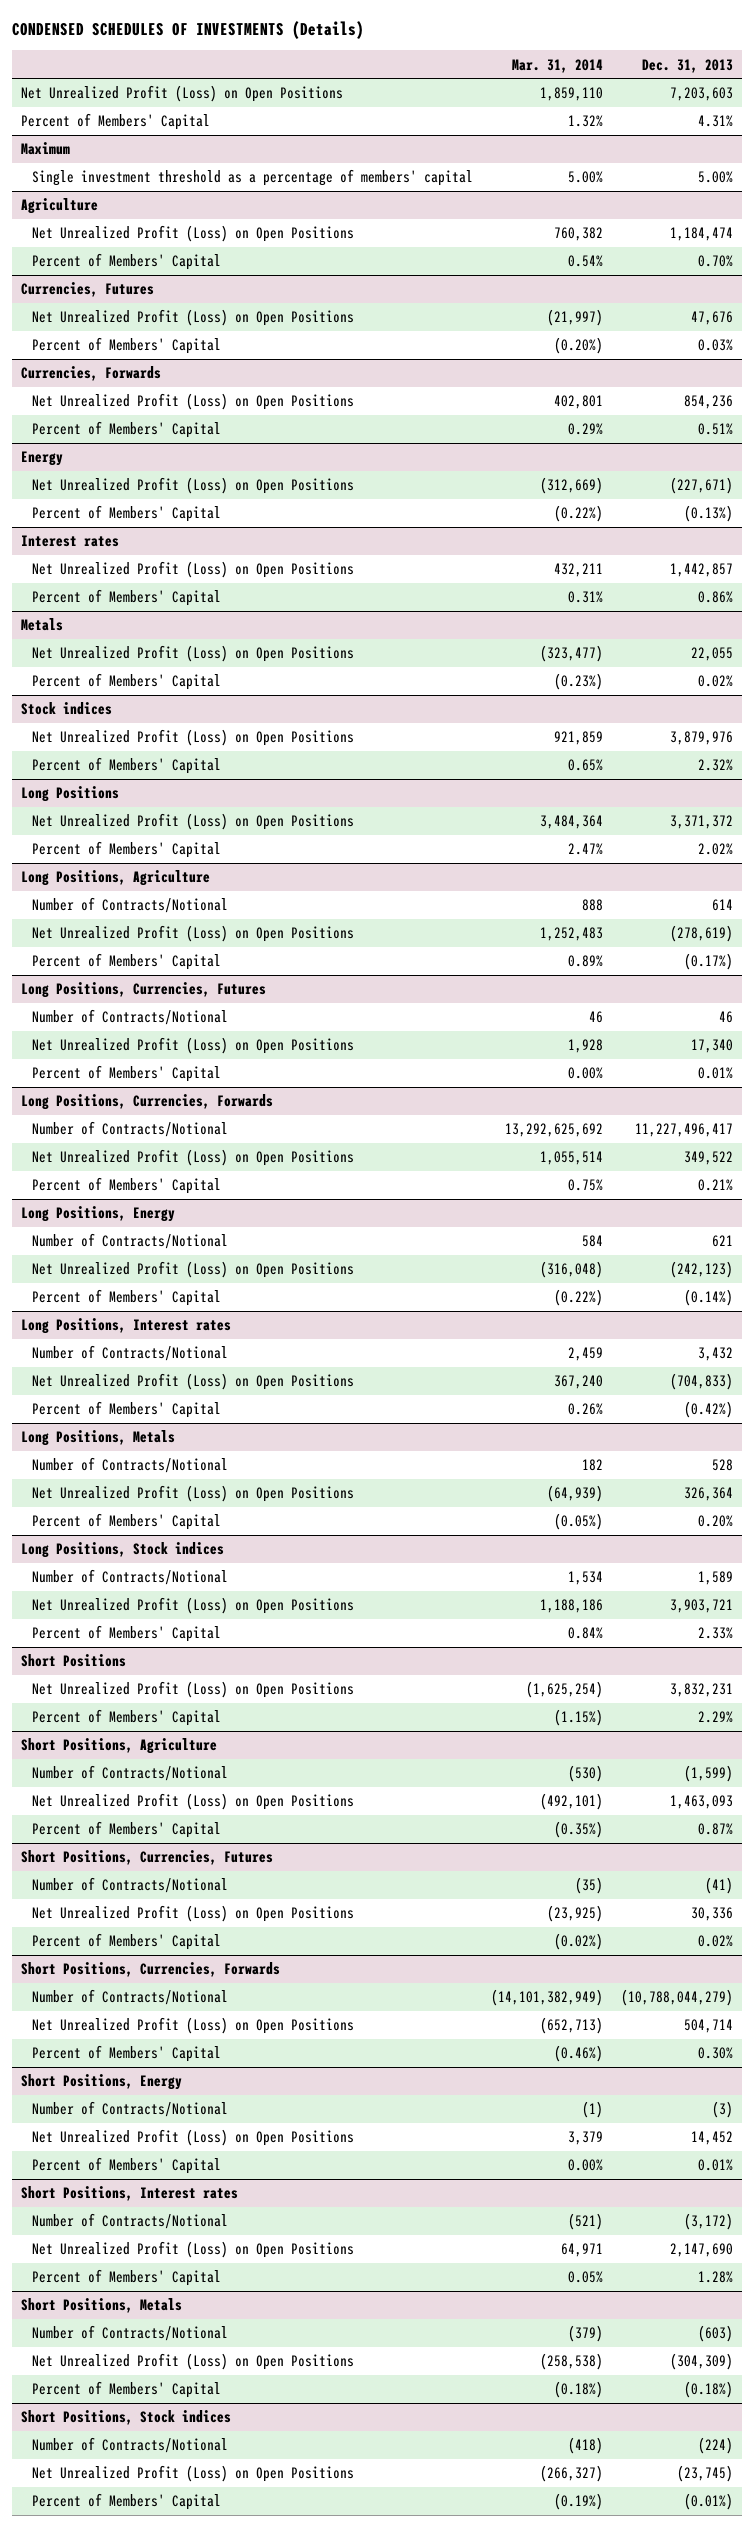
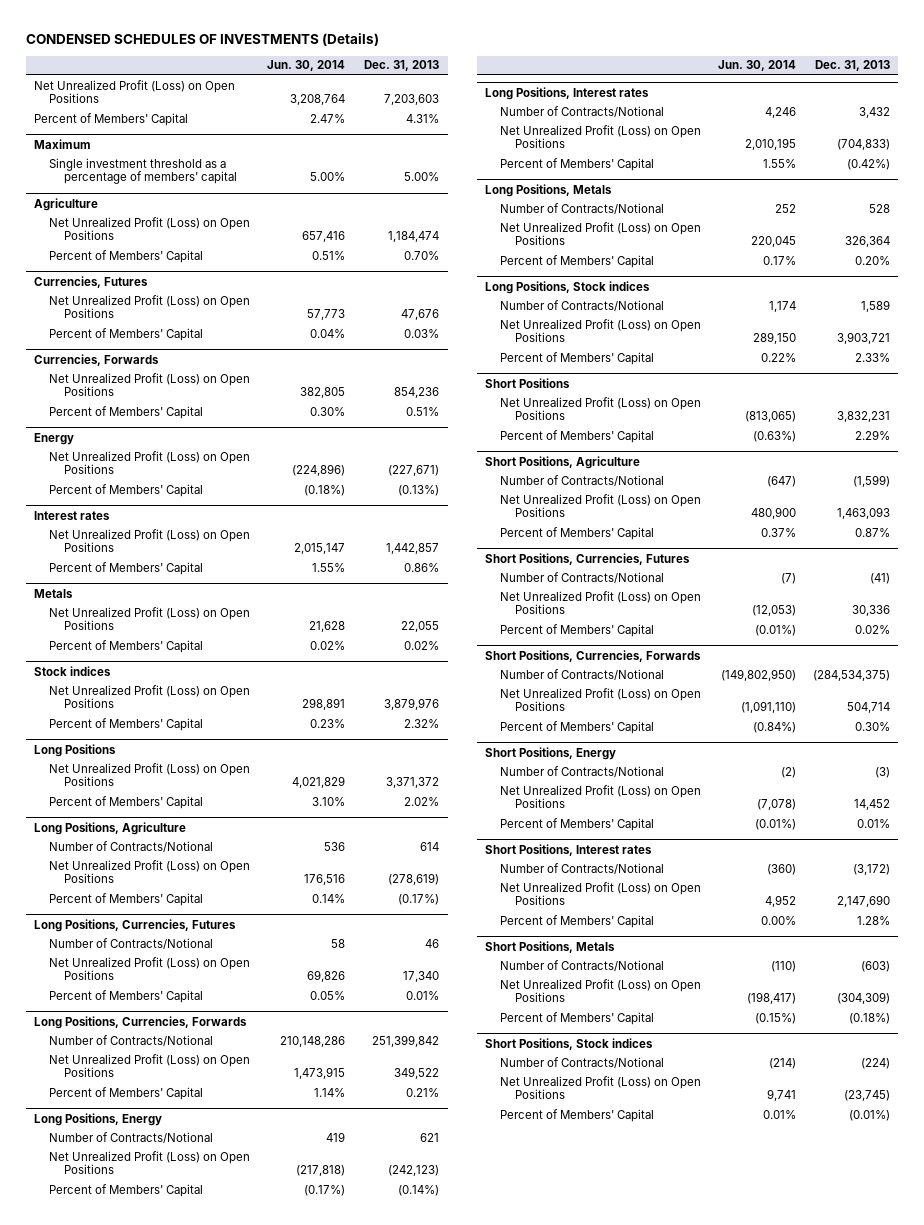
[511,58,603,73] Mar. 31, 2014 -> none
none -> [267,60,346,72] Jun. 30, 2014
[634,1123,733,1138] 11,227,496,417 -> [372,1034,440,1047] 251,399,842
[620,1989,733,2007] (10,788,044,279) -> [812,669,890,681] (284,534,375)

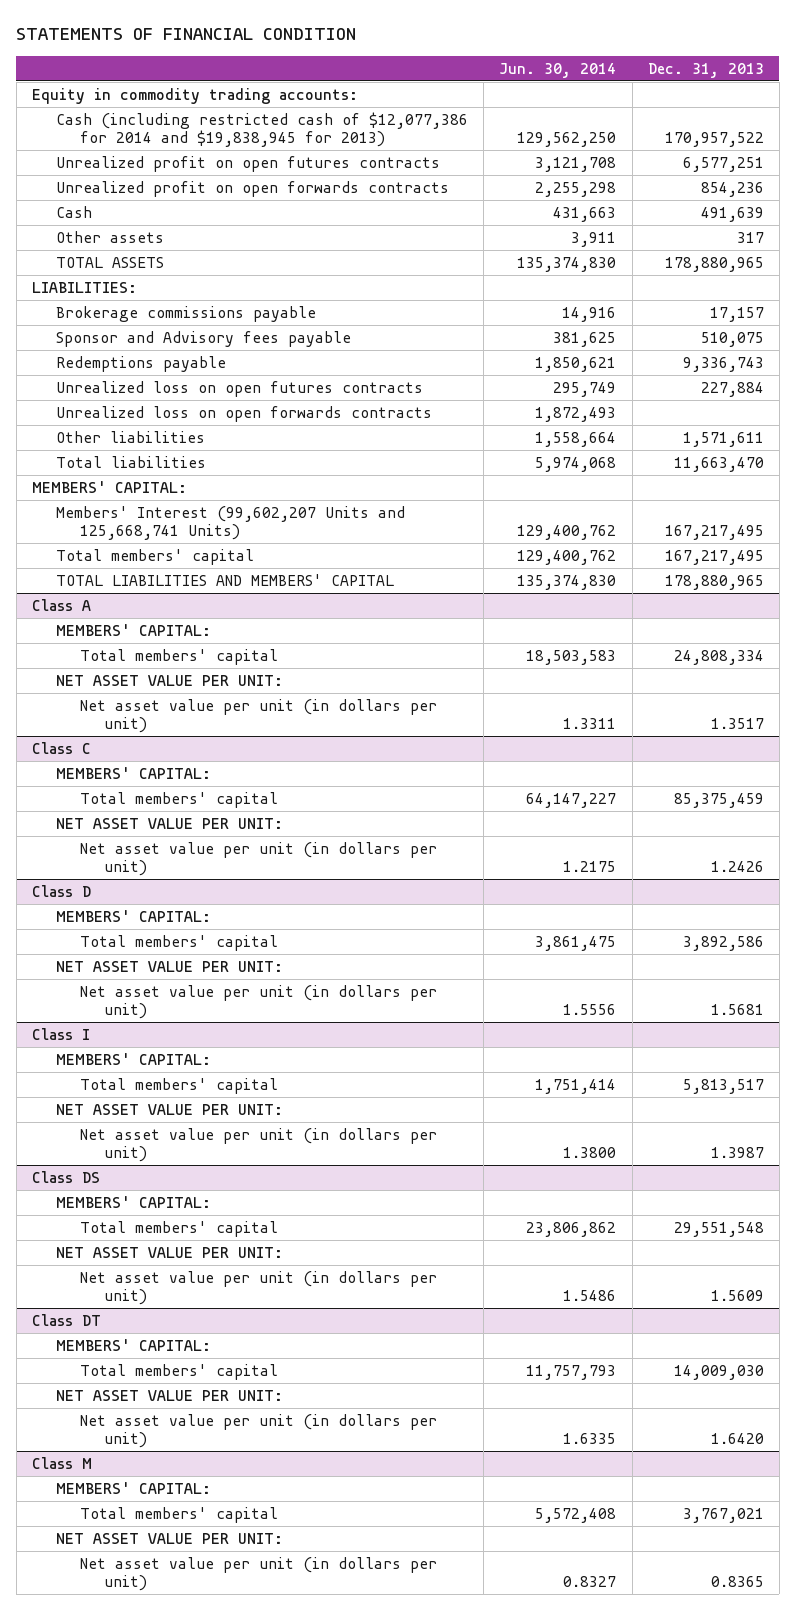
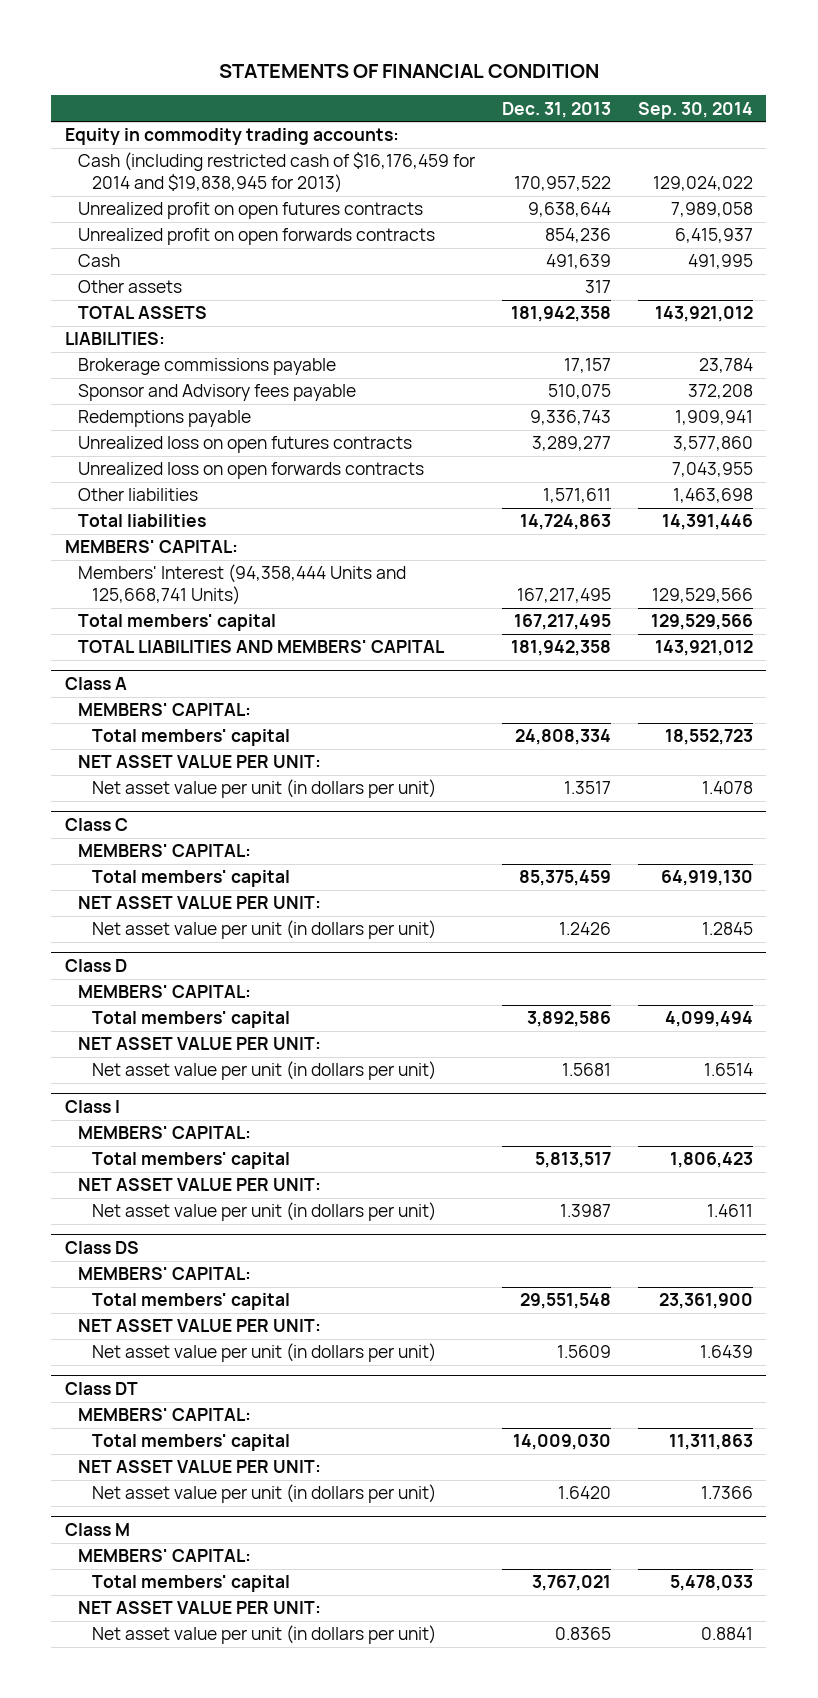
[499,62,617,78] Jun. 30, 2014 -> none
none -> [637,101,753,119] Sep. 30, 2014
[55,111,468,148] Cash (including restricted cash of $12,077,386 for 2014 and $19,838,945 for 2013) -> [78,152,476,193] Cash (including restricted cash of $16,176,459 for 2014 and $19,838,945 for 2013)
[682,156,764,172] 6,577,251 -> [528,202,612,218] 9,638,644
[664,256,764,272] 178,880,965 -> [511,306,612,323] 181,942,358
[700,381,764,397] 227,884 -> [532,436,612,452] 3,289,277
[673,456,764,472] 11,663,470 -> [520,514,612,531] 14,724,863
[55,505,405,541] Members' Interest (99,602,207 Units and 125,668,741 Units) -> [78,564,407,605] Members' Interest (94,358,444 Units and 125,668,741 Units)
[664,574,764,590] 178,880,965 -> [511,640,612,657] 181,942,358

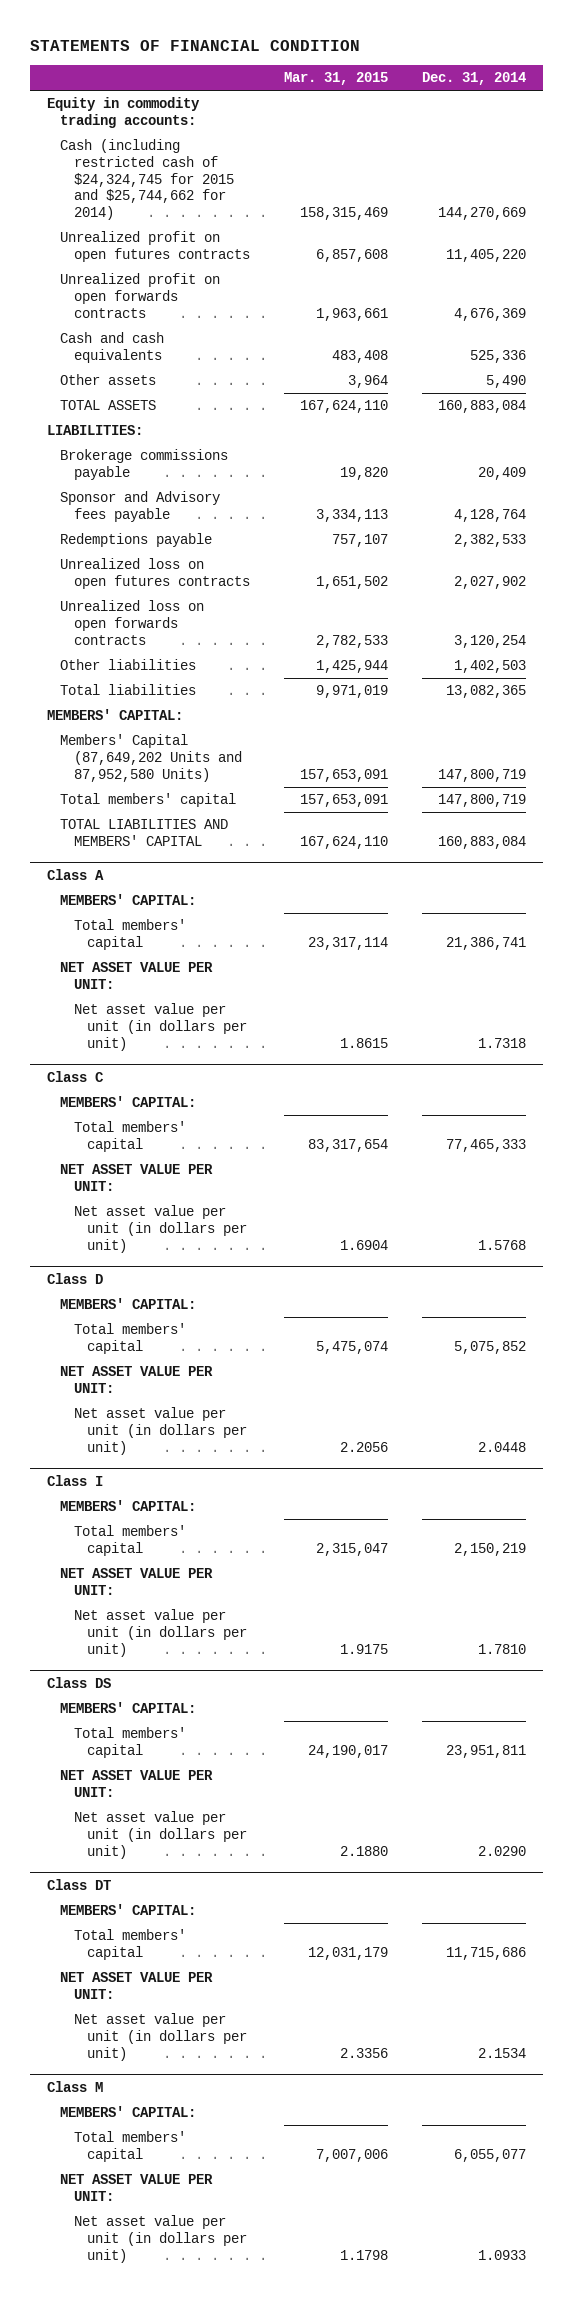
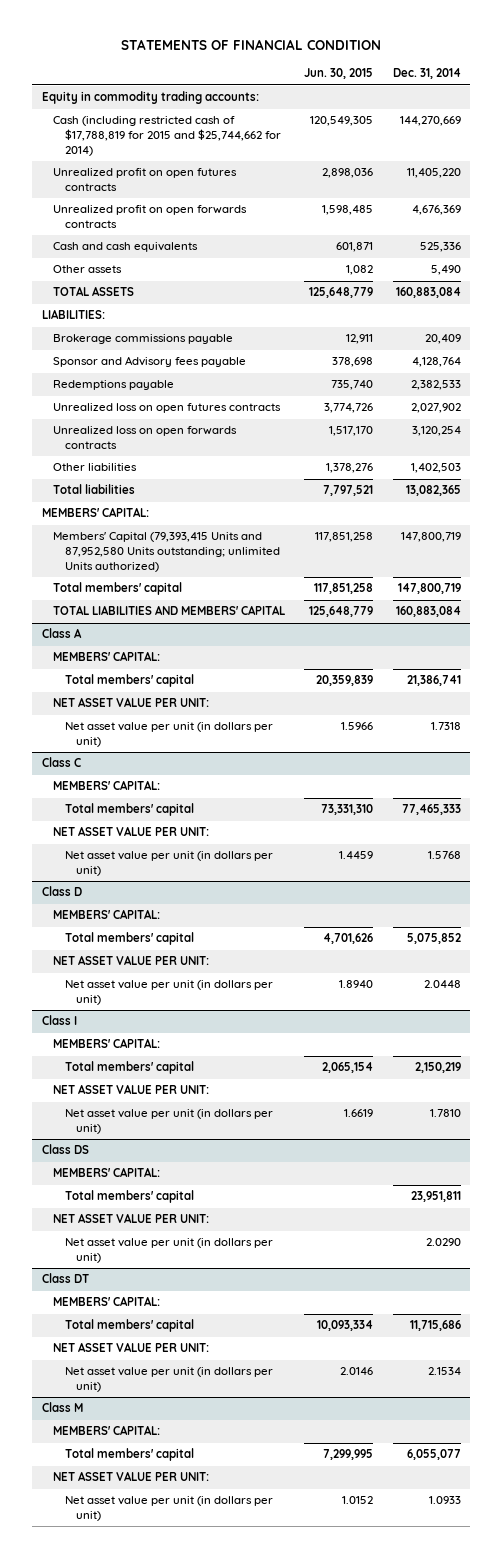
[283,72,388,86] Mar. 31, 2015 -> none
none -> [304,68,374,80] Jun. 30, 2015
[60,139,234,220] Cash (including restricted cash of $24,324,745 for 2015 and $25,744,662 for 2014) -> [53,116,281,156] Cash (including restricted cash of $17,788,819 for 2015 and $25,744,662 for 2014)
[60,734,242,782] Members' Capital (87,649,202 Units and 87,952,580 Units) -> [53,532,280,572] Members' Capital (79,393,415 Units and 87,952,580 Units outstanding; unlimited Units authorized)

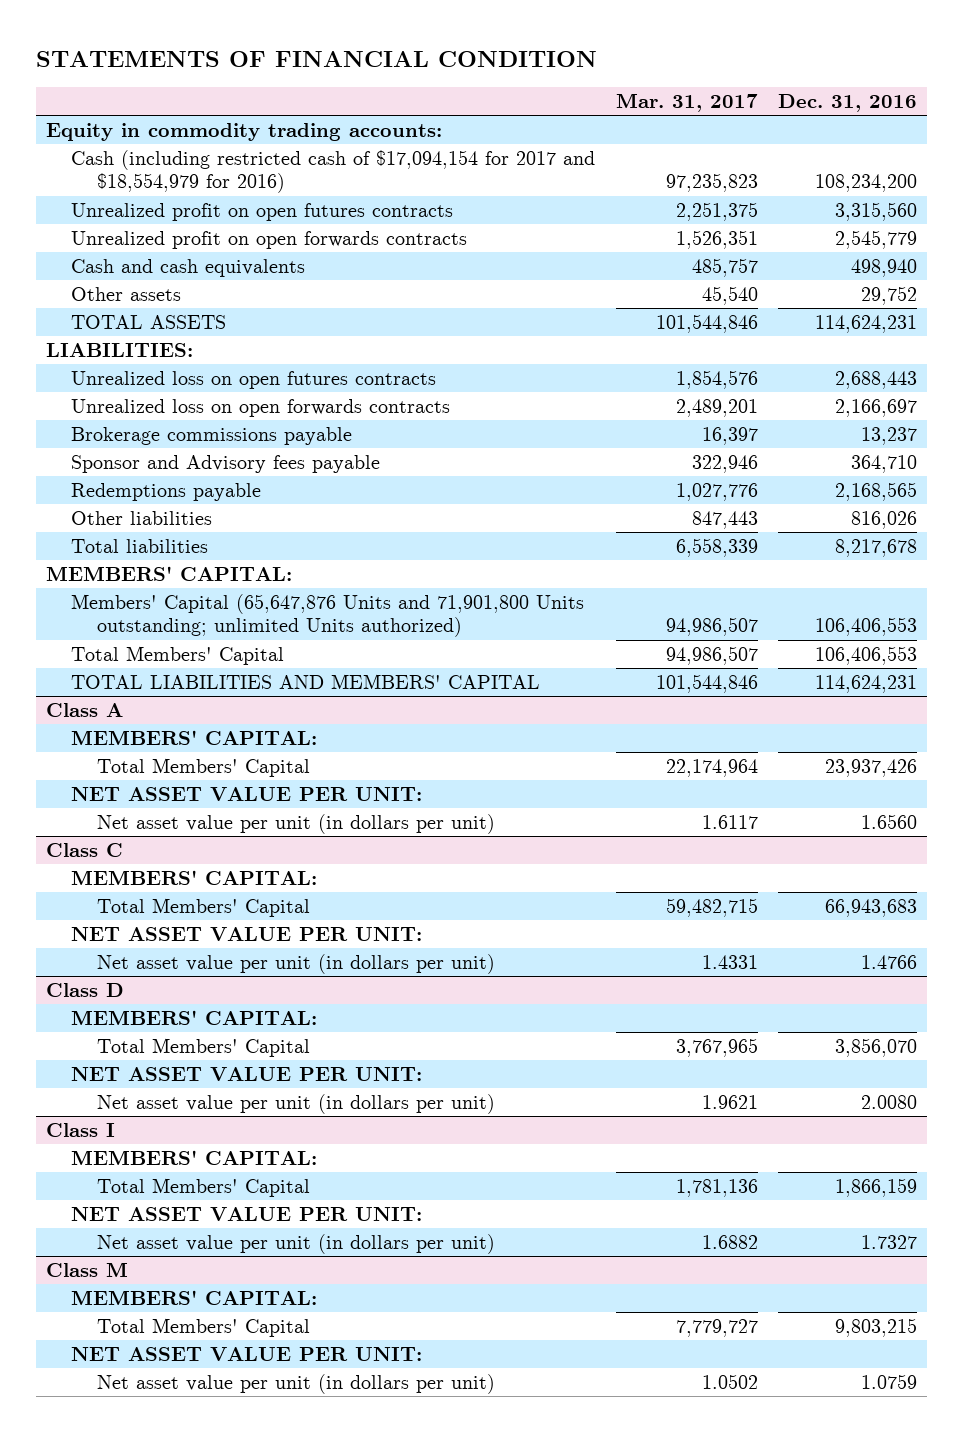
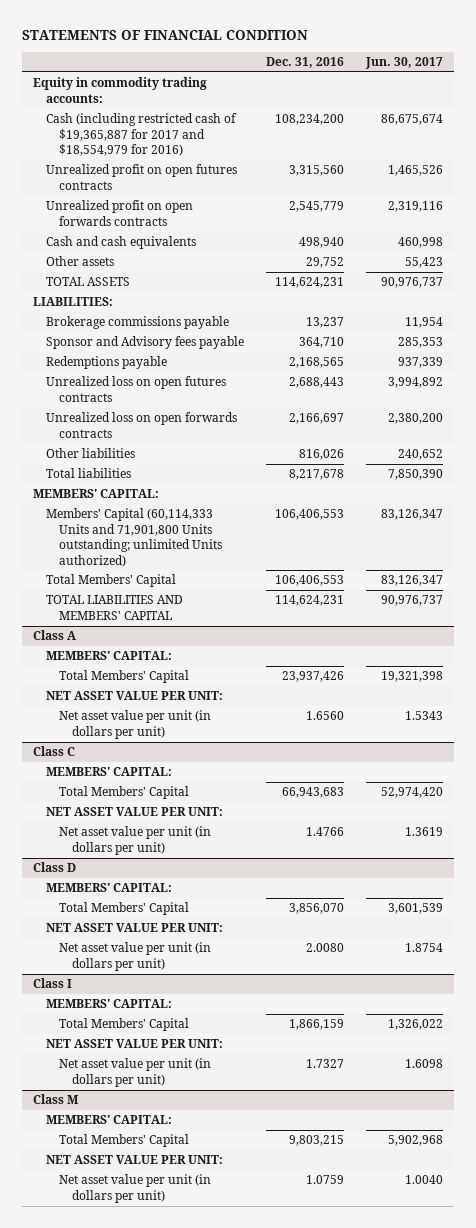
[615,93,758,113] Mar. 31, 2017 -> none
none -> [365,57,444,70] Jun. 30, 2017
[71,150,596,194] Cash (including restricted cash of $17,094,154 for 2017 and $18,554,979 for 2016) -> [45,113,237,157] Cash (including restricted cash of $19,365,887 for 2017 and $18,554,979 for 2016)
[71,371,437,390] Unrealized loss on open futures contracts -> [45,376,226,402] Unrealized loss on open futures contracts
[71,399,451,418] Unrealized loss on open forwards contracts -> [45,412,237,438] Unrealized loss on open forwards contracts
[71,594,585,638] Members' Capital (65,647,876 Units and 71,901,800 Units outstanding; unlimited Units authorized) -> [45,508,223,567] Members' Capital (60,114,333 Units and 71,901,800 Units outstanding; unlimited Units authorized)

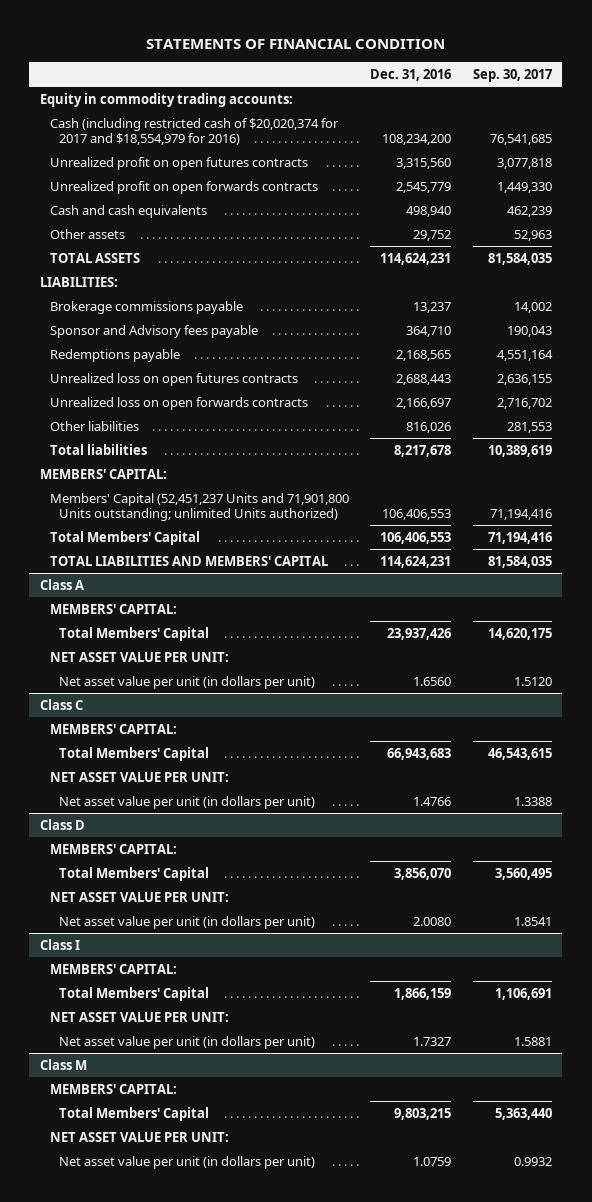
[365,57,444,70] Jun. 30, 2017 -> none
none -> [472,68,552,82] Sep. 30, 2017
[45,113,237,157] Cash (including restricted cash of $19,365,887 for 2017 and $18,554,979 for 2016) -> [49,117,339,145] Cash (including restricted cash of $20,020,374 for 2017 and $18,554,979 for 2016)
[45,508,223,567] Members' Capital (60,114,333 Units and 71,901,800 Units outstanding; unlimited Units authorized) -> [49,492,349,521] Members' Capital (52,451,237 Units and 71,901,800 Units outstanding; unlimited Units authorized)

